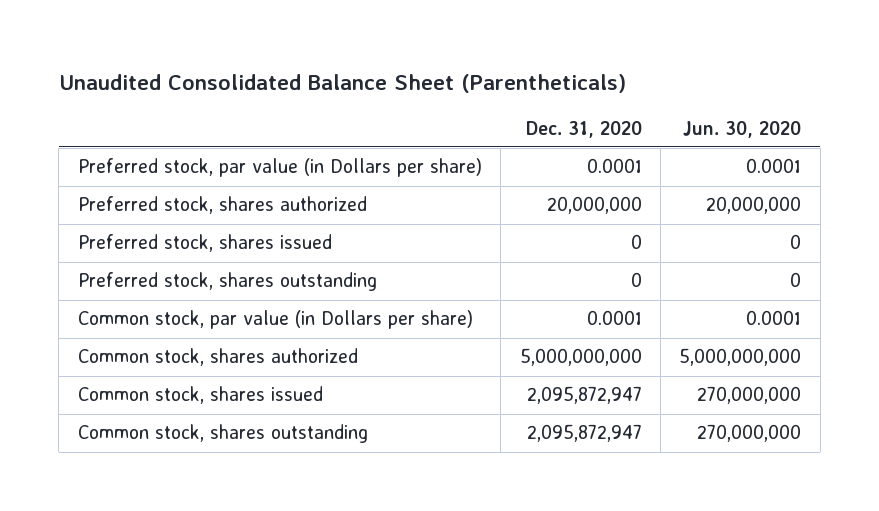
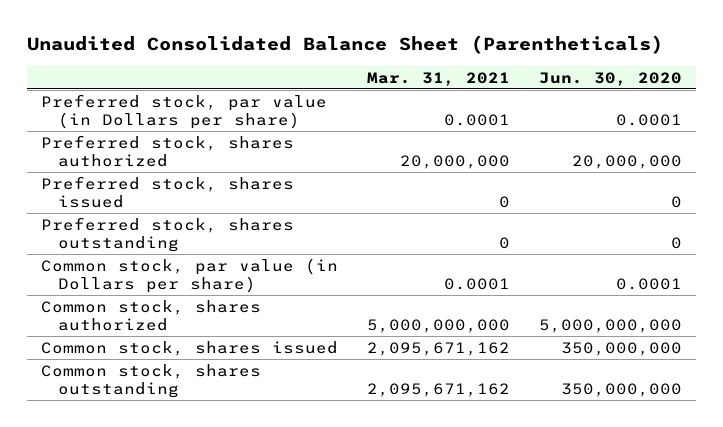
[525,120,642,138] Dec. 31, 2020 -> none
none -> [366,71,510,86] Mar. 31, 2021
[697,386,802,405] 270,000,000 -> [560,341,682,356] 350,000,000
[697,424,802,443] 270,000,000 -> [560,382,682,397] 350,000,000

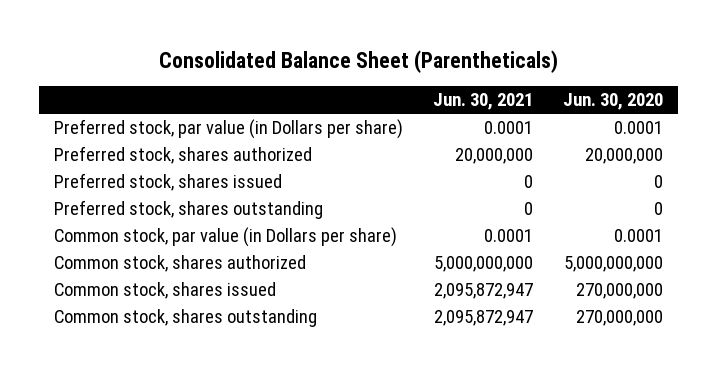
[26,35,663,55] Unaudited Consolidated Balance Sheet (Parentheticals) -> [158,49,558,73] Consolidated Balance Sheet (Parentheticals)
[366,71,510,86] Mar. 31, 2021 -> none
none -> [433,93,534,111] Jun. 30, 2021
[560,341,682,356] 350,000,000 -> [576,283,664,300] 270,000,000
[560,382,682,397] 350,000,000 -> [576,310,664,327] 270,000,000

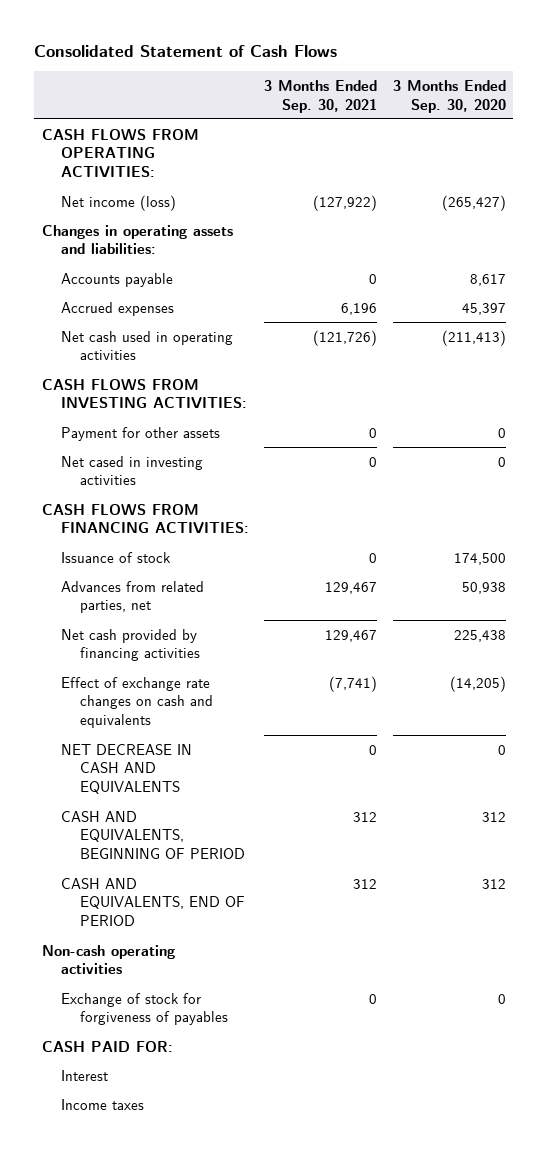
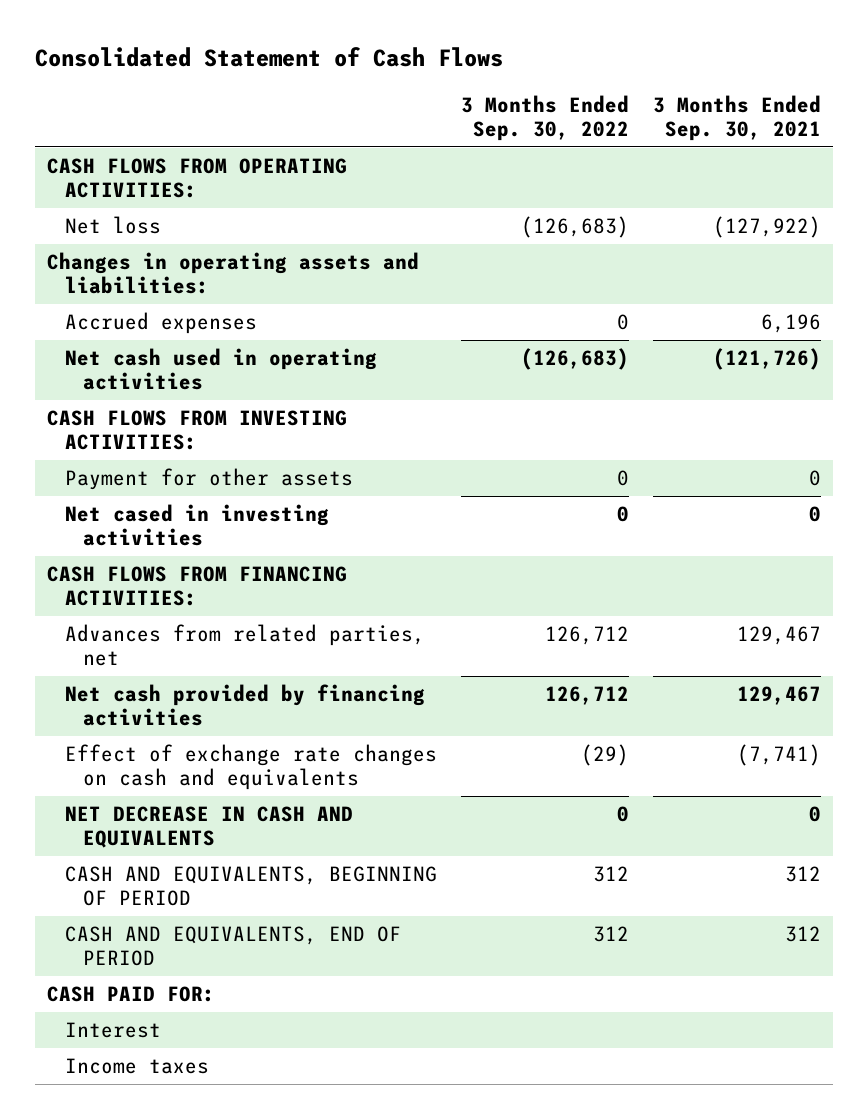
[392,79,506,113] 3 Months Ended Sep. 30, 2020 -> none
none -> [461,94,630,141] 3 Months Ended Sep. 30, 2022
[60,194,176,211] Net income (loss) -> [65,216,162,235] Net loss
[60,272,173,287] Accounts payable -> none
[60,551,171,563] Issuance of stock -> none
[41,944,175,975] Non-cash operating activities -> none
[60,992,228,1026] Exchange of stock for forgiveness of payables -> none

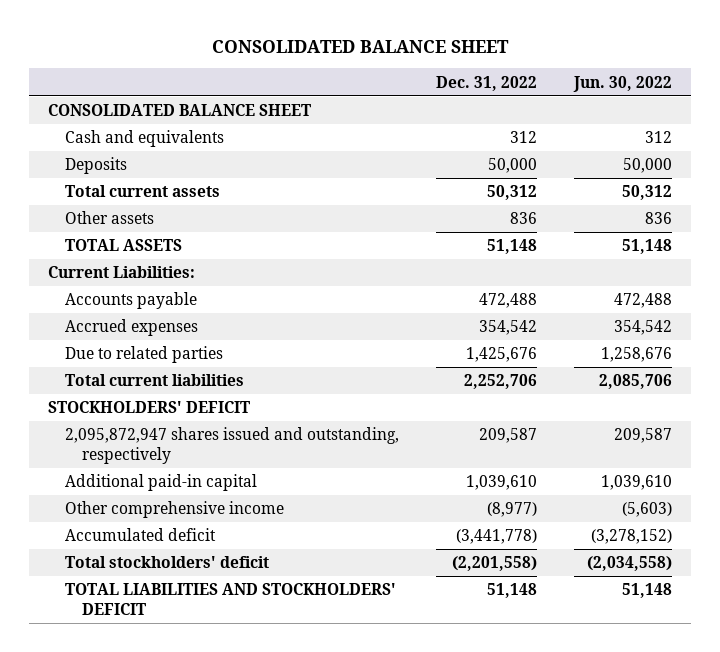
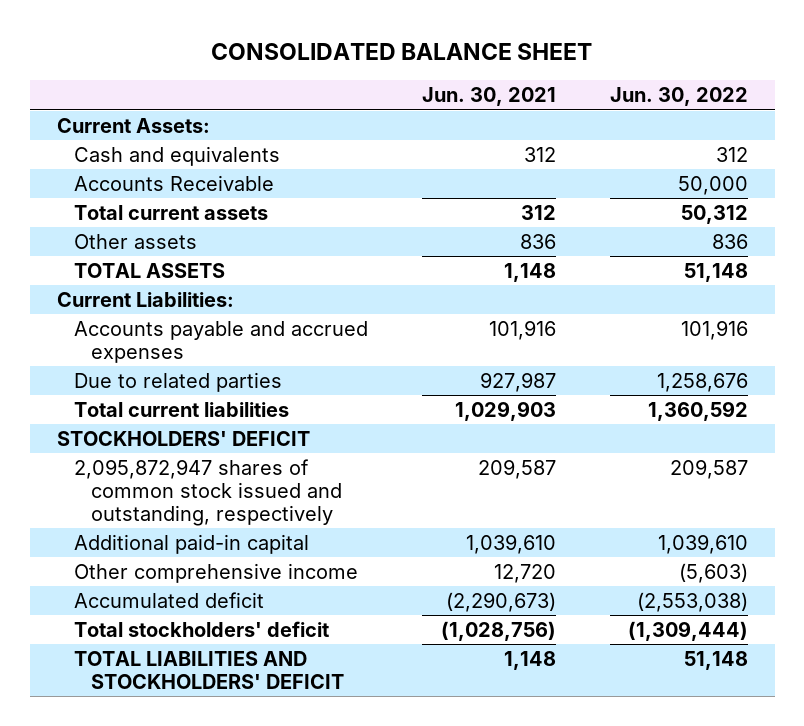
[436,75,538,91] Dec. 31, 2022 -> none
none -> [421,87,556,107] Jun. 30, 2021
[48,104,312,117] CONSOLIDATED BALANCE SHEET -> none
none -> [56,117,210,133] Current Assets:
[65,157,128,175] Deposits -> none
none -> [73,174,274,191] Accounts Receivable
[65,292,198,310] Accounts payable -> none
[65,319,199,337] Accrued expenses -> none
none -> [73,320,368,363] Accounts payable and accrued expenses
[599,374,673,390] 2,085,706 -> [647,400,748,421] 1,360,592
[65,427,400,464] 2,095,872,947 shares issued and outstanding, respectively -> [73,458,342,526] 2,095,872,947 shares of common stock issued and outstanding, respectively
[591,529,673,545] (3,278,152) -> [636,591,748,612] (2,553,038)
[587,556,673,572] (2,034,558) -> [627,620,748,641] (1,309,444)

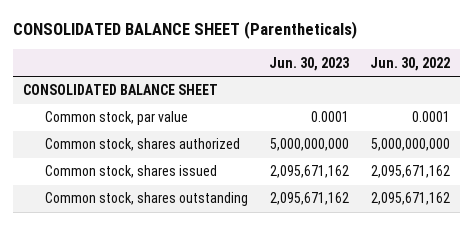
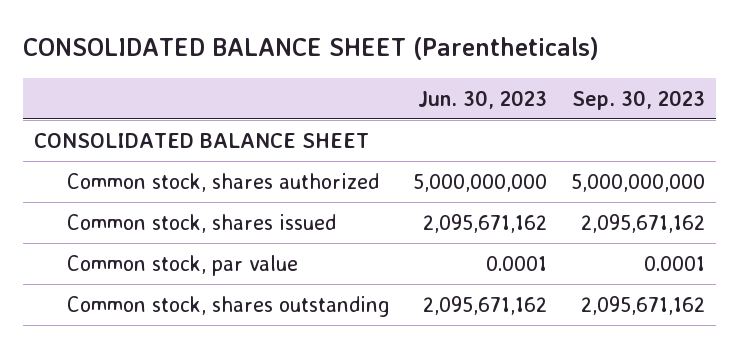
[369,56,450,71] Jun. 30, 2022 -> none
none -> [571,89,705,110] Sep. 30, 2023
[45,111,189,126] Common stock, par value -> [66,254,298,276] Common stock, par value

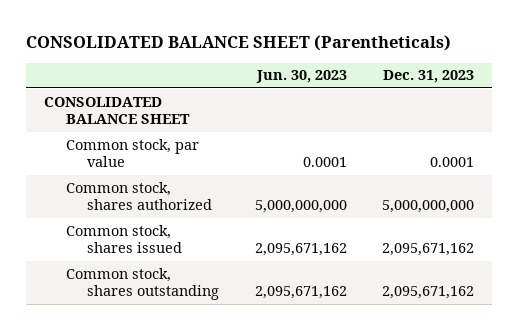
[571,89,705,110] Sep. 30, 2023 -> none
none -> [383,70,475,84] Dec. 31, 2023
[66,254,298,276] Common stock, par value -> [65,138,199,168] Common stock, par value

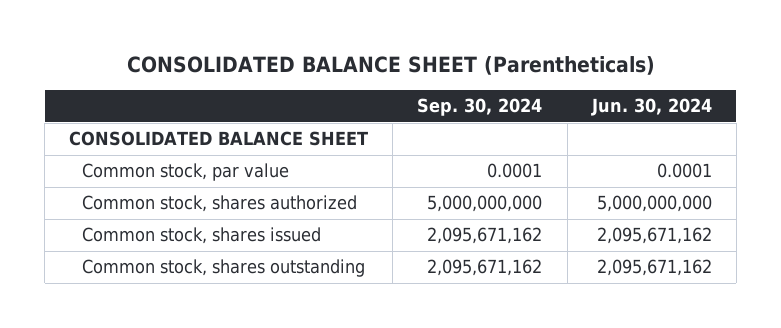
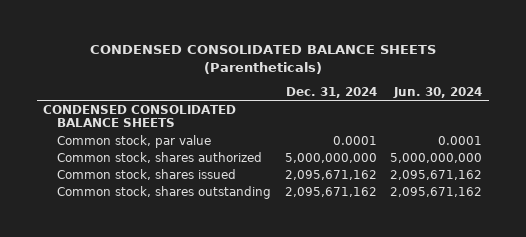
[126,55,655,75] CONSOLIDATED BALANCE SHEET (Parentheticals) -> [89,45,436,74] CONDENSED CONSOLIDATED BALANCE SHEETS (Parentheticals)
[417,98,543,117] Sep. 30, 2024 -> none
none -> [285,86,377,98] Dec. 31, 2024
[69,131,369,147] CONSOLIDATED BALANCE SHEET -> [43,104,237,128] CONDENSED CONSOLIDATED BALANCE SHEETS

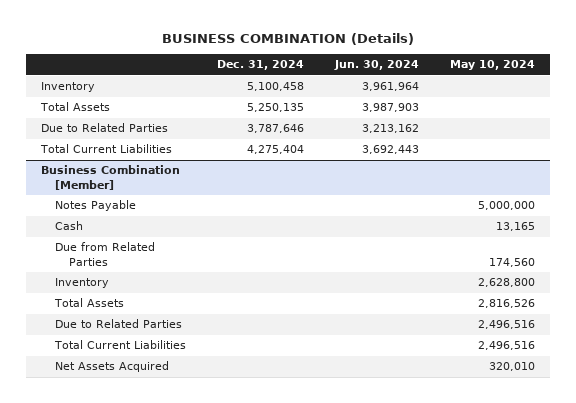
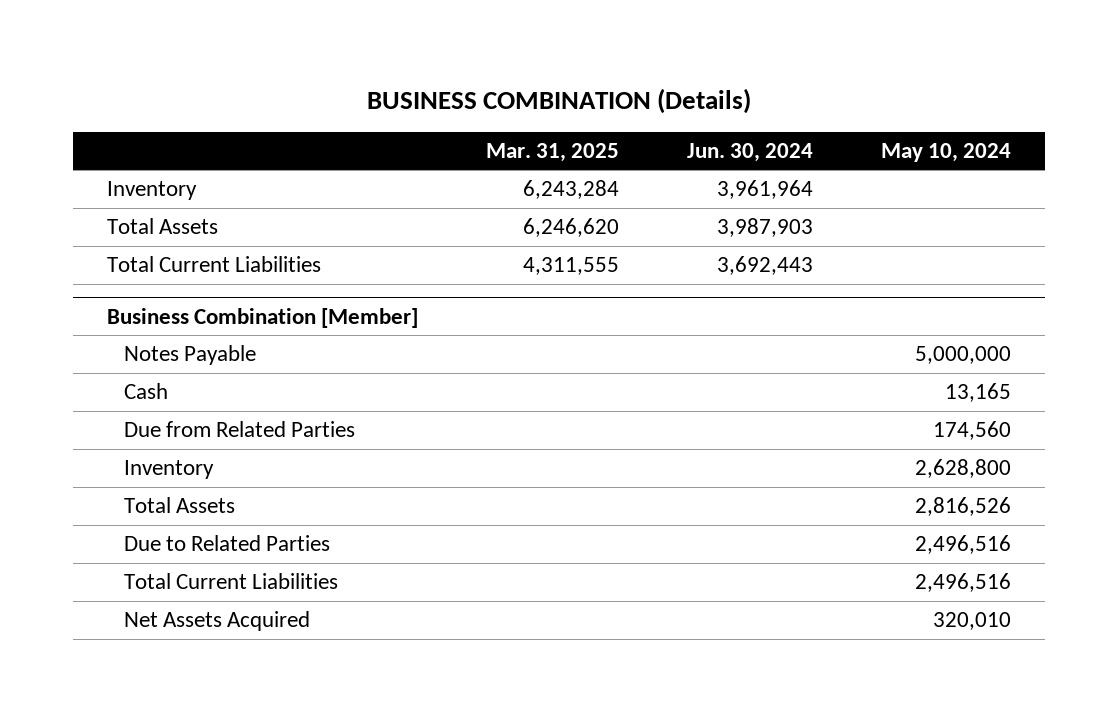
[216,60,304,71] Dec. 31, 2024 -> none
none -> [486,142,620,162] Mar. 31, 2025
[40,123,168,133] Due to Related Parties -> none

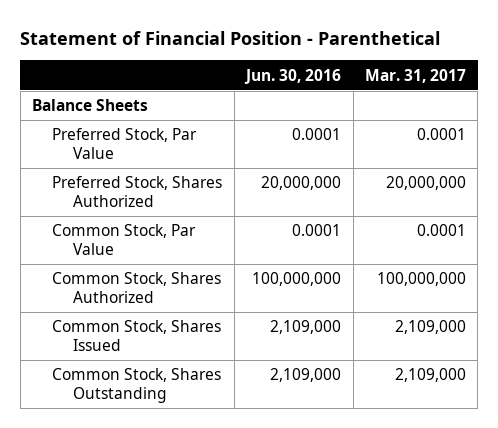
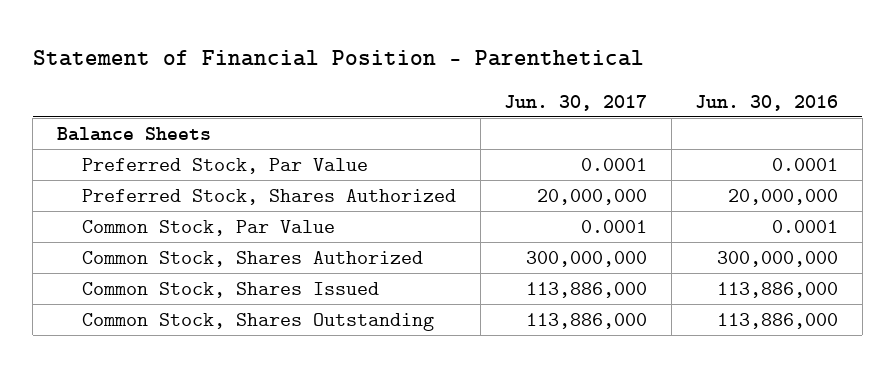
[364,68,466,83] Mar. 31, 2017 -> none
none -> [504,94,648,111] Jun. 30, 2017
[252,272,342,287] 100,000,000 -> [717,250,839,267] 300,000,000
[270,320,342,335] 2,109,000 -> [717,281,839,298] 113,886,000
[270,368,342,383] 2,109,000 -> [717,312,839,329] 113,886,000

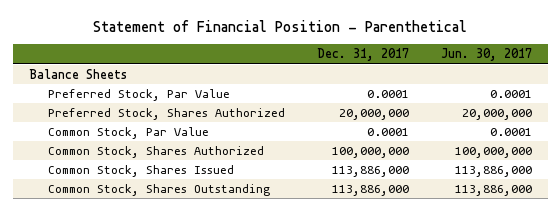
[695,94,839,111] Jun. 30, 2016 -> none
none -> [316,48,409,62] Dec. 31, 2017
[526,250,648,267] 300,000,000 -> [454,146,532,158] 100,000,000

